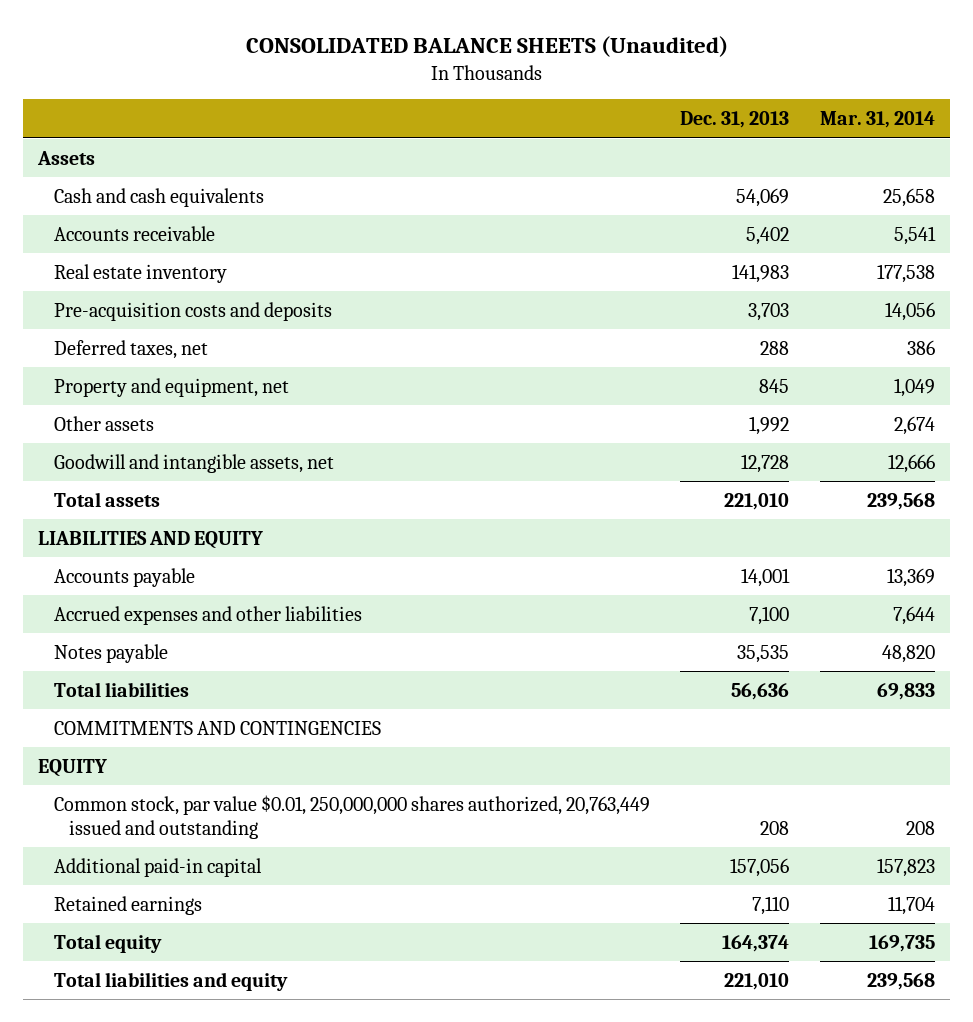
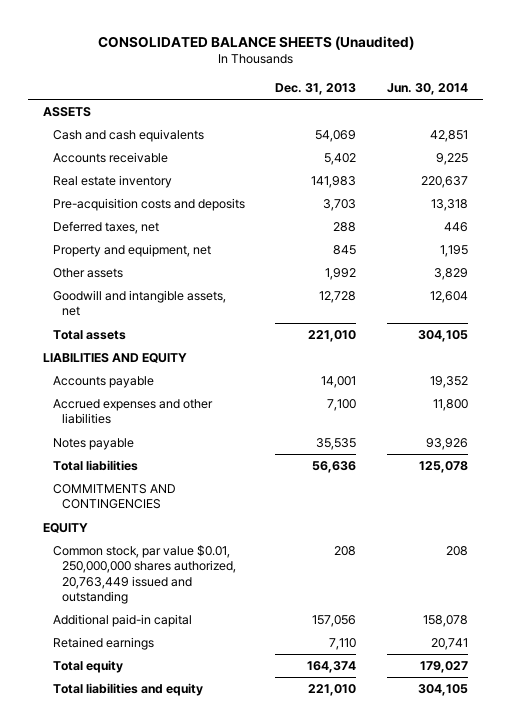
[819,111,935,129] Mar. 31, 2014 -> none
none -> [387,82,469,95] Jun. 30, 2014
[37,150,96,165] Assets -> [43,107,92,118] ASSETS

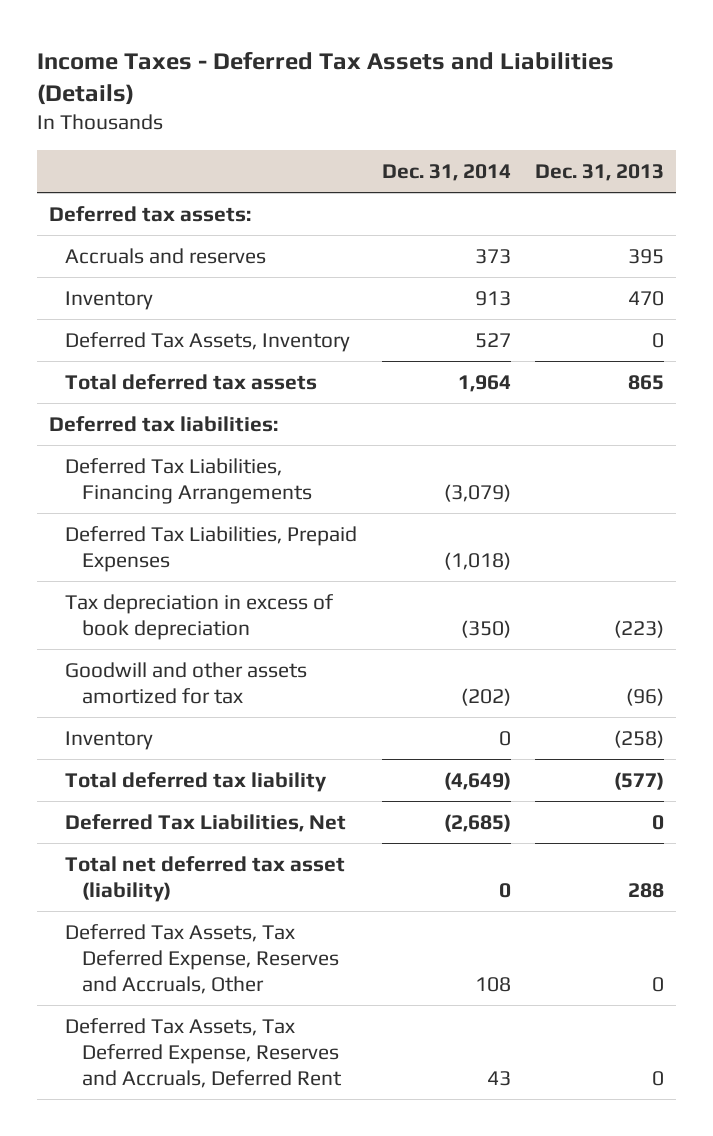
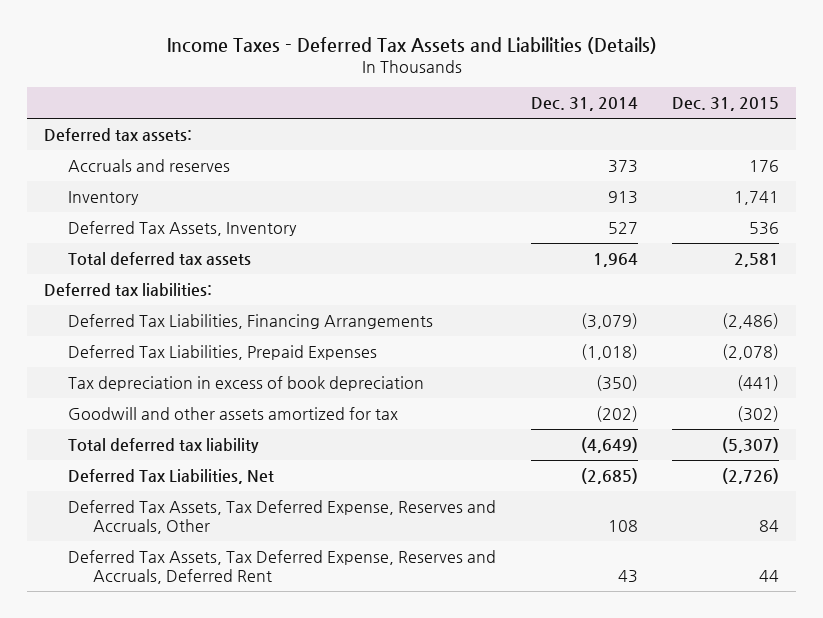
[534,163,664,181] Dec. 31, 2013 -> none
none -> [672,97,780,112] Dec. 31, 2015
[65,730,154,750] Inventory -> none
[65,855,346,902] Total net deferred tax asset (liability) -> none

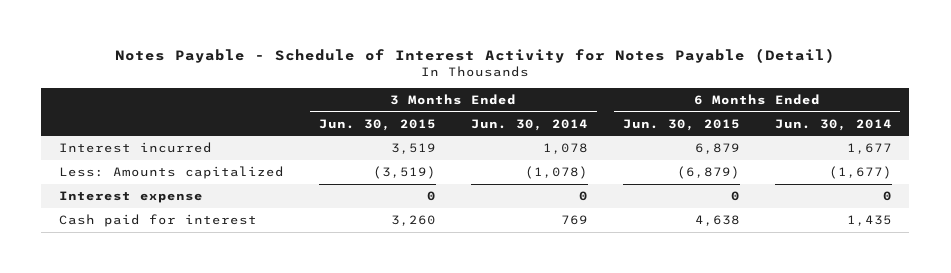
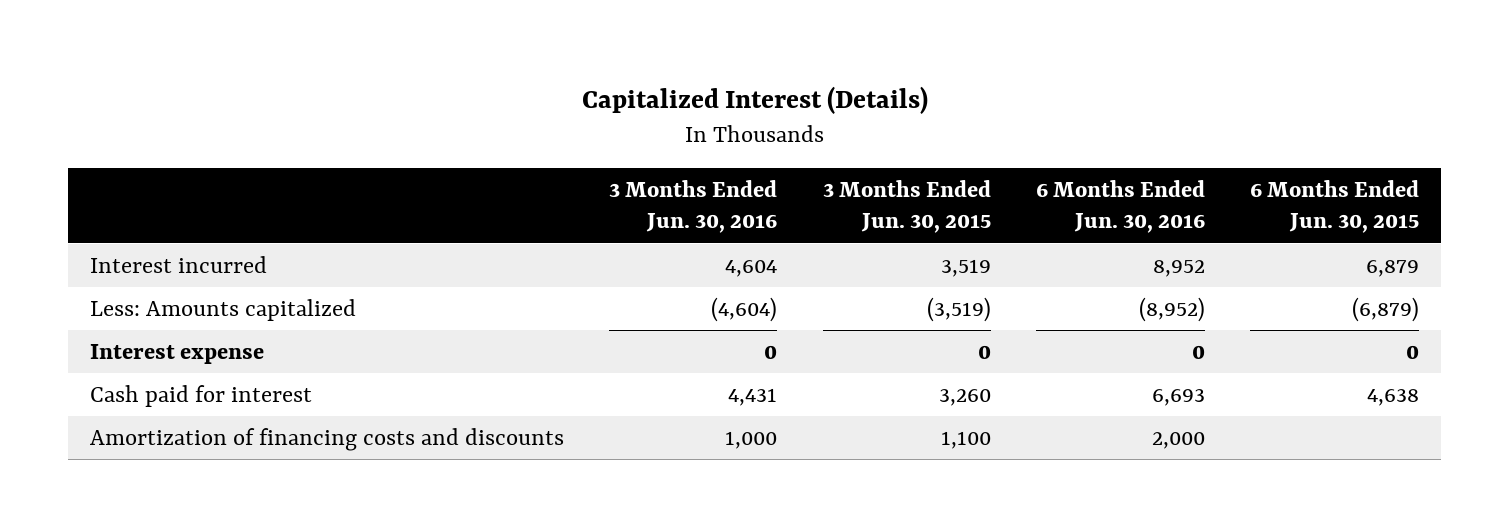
[115,47,836,63] Notes Payable - Schedule of Interest Activity for Notes Payable (Detail) -> [581,85,928,114] Capitalized Interest (Details)
[470,118,588,131] Jun. 30, 2014 -> none
[774,118,892,131] Jun. 30, 2014 -> none
none -> [609,180,778,234] 3 Months Ended Jun. 30, 2016
none -> [1035,180,1205,234] 6 Months Ended Jun. 30, 2016
none -> [90,428,565,452] Amortization of financing costs and discounts

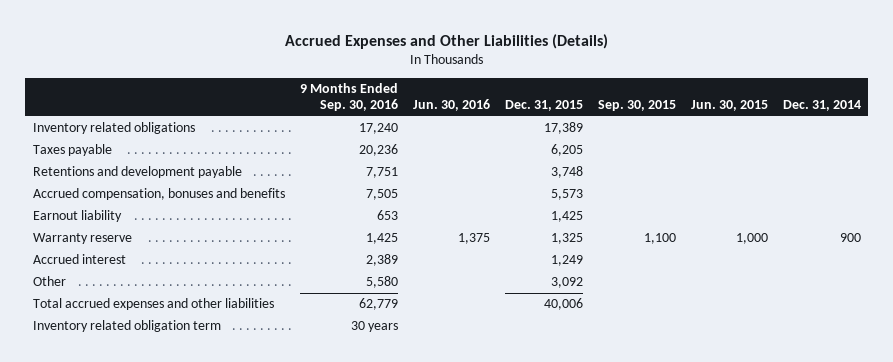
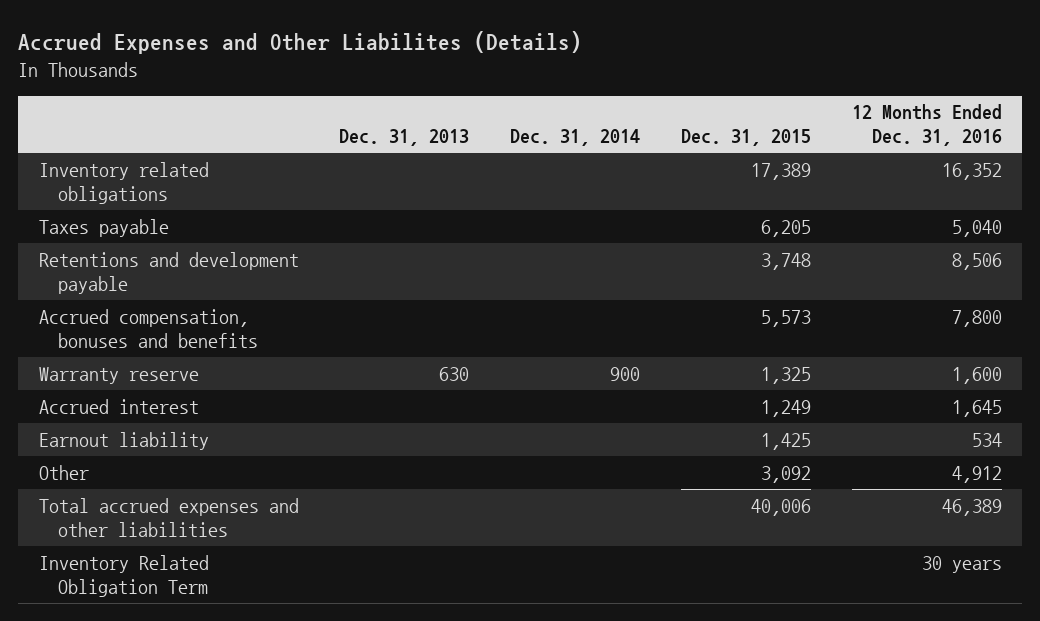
[284,33,608,49] Accrued Expenses and Other Liabilities (Details) -> [18,30,583,54] Accrued Expenses and Other Liabilites (Details)
[299,82,398,112] 9 Months Ended Sep. 30, 2016 -> none
[412,99,490,112] Jun. 30, 2016 -> none
[597,100,676,112] Sep. 30, 2015 -> none
[690,100,768,112] Jun. 30, 2015 -> none
none -> [339,129,470,147] Dec. 31, 2013
none -> [851,104,1002,147] 12 Months Ended Dec. 31, 2016
[32,210,122,223] Earnout liability -> [38,431,209,450] Earnout liability
[32,320,221,333] Inventory related obligation term -> [38,554,209,597] Inventory Related Obligation Term

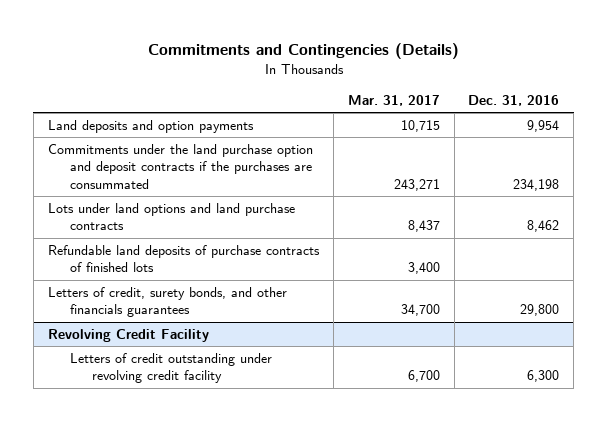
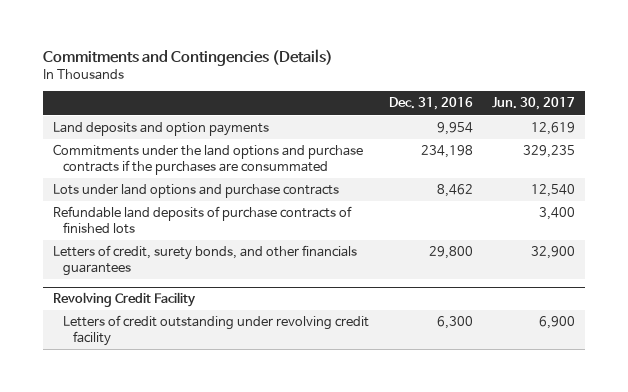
[347,94,440,106] Mar. 31, 2017 -> none
none -> [492,97,576,111] Jun. 30, 2017
[47,144,313,189] Commitments under the land purchase option and deposit contracts if the purchases are consummated -> [52,144,363,176] Commitments under the land options and purchase contracts if the purchases are consummated
[47,203,295,231] Lots under land options and land purchase contracts -> [52,184,339,199] Lots under land options and purchase contracts

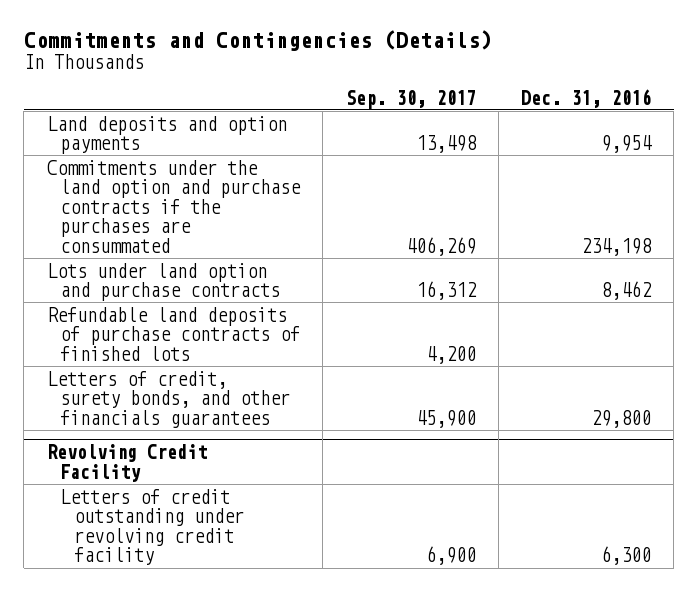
[492,97,576,111] Jun. 30, 2017 -> none
none -> [345,89,476,109] Sep. 30, 2017
[52,144,363,176] Commitments under the land options and purchase contracts if the purchases are consummated -> [46,159,302,254] Commitments under the land option and purchase contracts if the purchases are consummated
[52,184,339,199] Lots under land options and purchase contracts -> [46,262,281,302] Lots under land option and purchase contracts

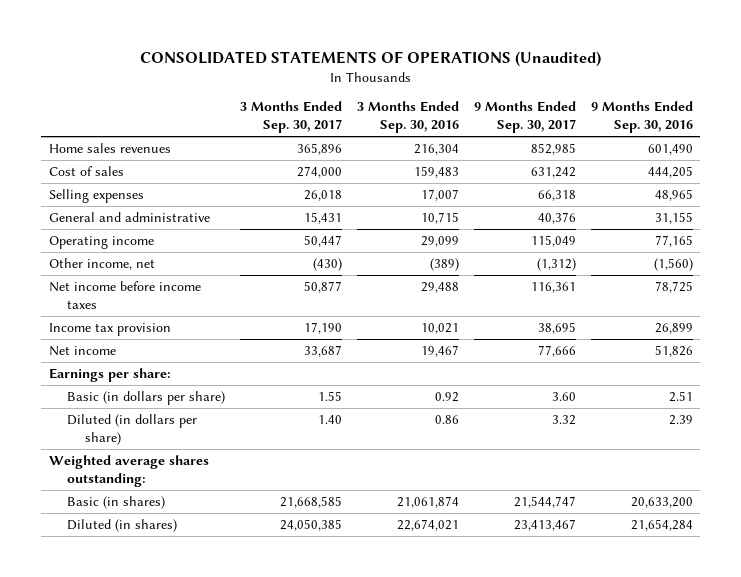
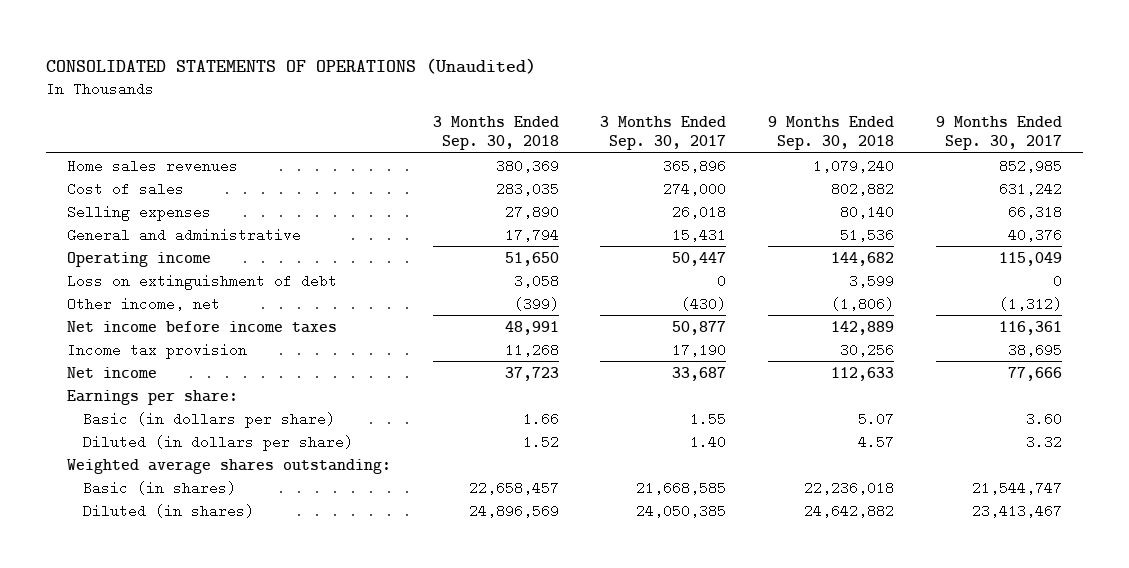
[356,101,459,134] 3 Months Ended Sep. 30, 2016 -> none
[590,101,693,134] 9 Months Ended Sep. 30, 2016 -> none
none -> [432,115,559,150] 3 Months Ended Sep. 30, 2018
none -> [768,115,895,150] 9 Months Ended Sep. 30, 2018
none -> [66,273,337,290] Loss on extinguishment of debt

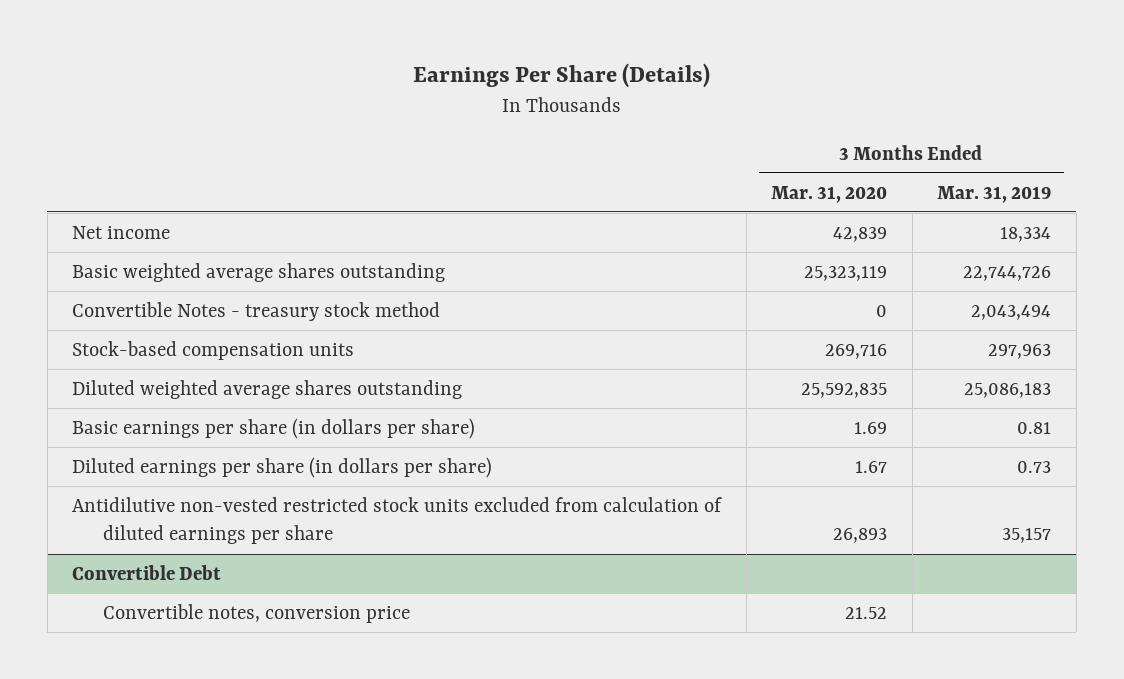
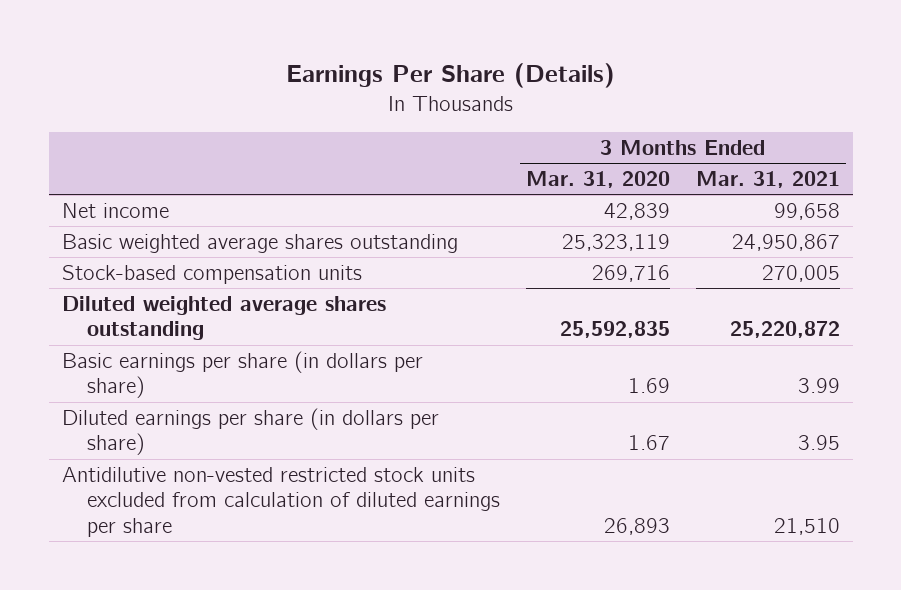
[937,185,1052,203] Mar. 31, 2019 -> none
none -> [695,170,840,188] Mar. 31, 2021
[72,301,441,321] Convertible Notes - treasury stock method -> none
[72,564,222,580] Convertible Debt -> none
[102,603,410,623] Convertible notes, conversion price -> none

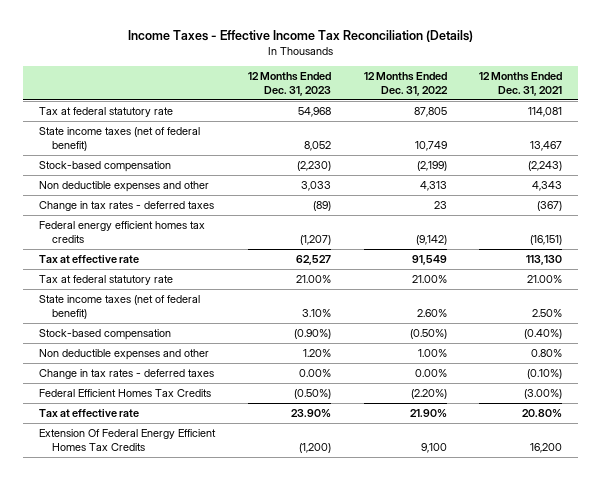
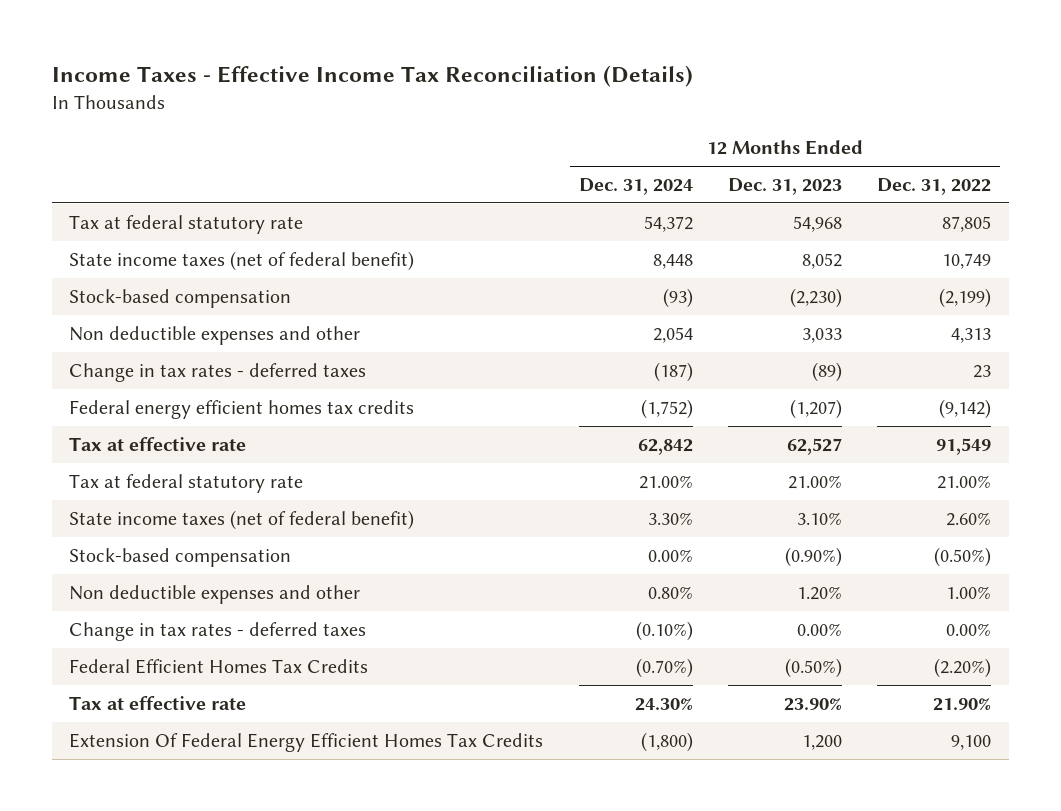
[479,72,563,96] 12 Months Ended Dec. 31, 2021 -> none
none -> [578,177,693,195] Dec. 31, 2024
[299,442,332,453] (1,200) -> [801,734,842,750] 1,200

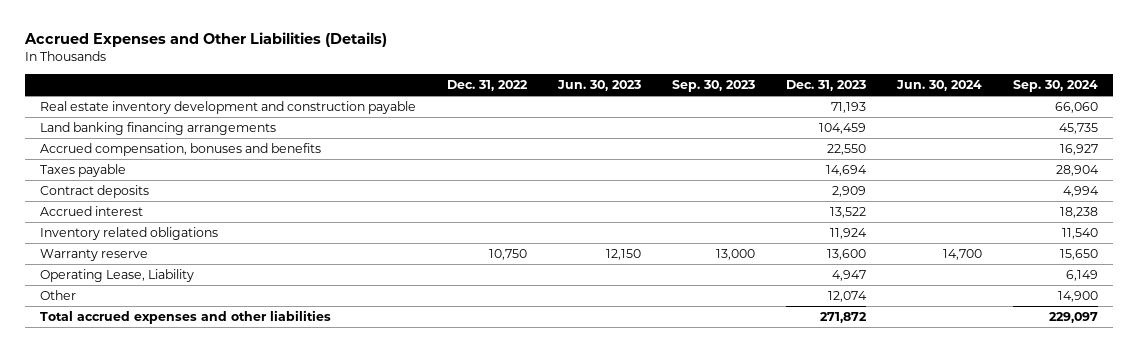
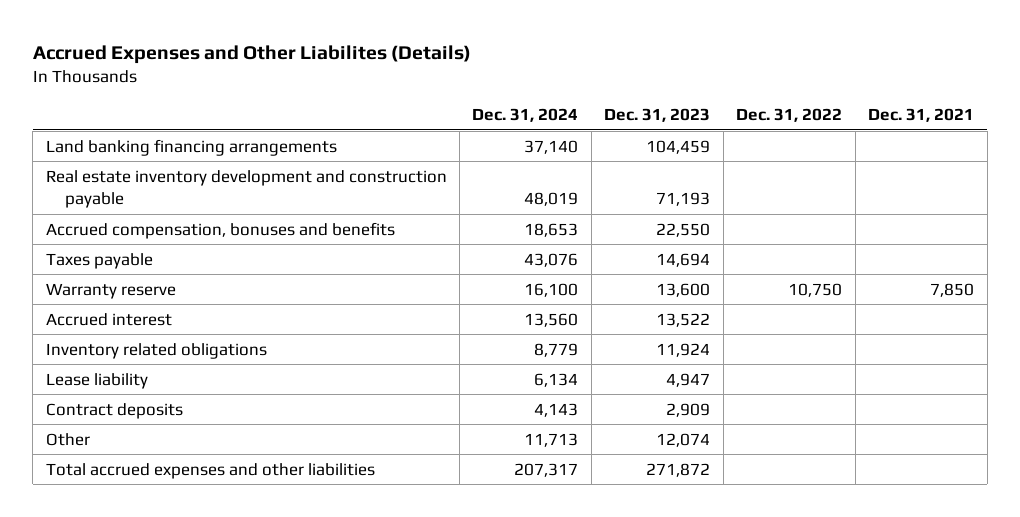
[23,32,387,48] Accrued Expenses and Other Liabilities (Details) -> [32,45,471,65] Accrued Expenses and Other Liabilites (Details)
[557,79,642,91] Jun. 30, 2023 -> none
[672,79,756,92] Sep. 30, 2023 -> none
[896,79,983,91] Jun. 30, 2024 -> none
[1012,79,1098,92] Sep. 30, 2024 -> none
none -> [472,108,579,123] Dec. 31, 2024
none -> [868,108,975,123] Dec. 31, 2021
[40,100,417,114] Real estate inventory development and construction payable -> [45,169,447,209] Real estate inventory development and construction payable
[40,248,149,261] Warranty reserve -> [45,282,176,299] Warranty reserve
[40,268,195,282] Operating Lease, Liability -> [45,372,148,389] Lease liability
[40,184,150,198] Contract deposits -> [45,402,183,419] Contract deposits

